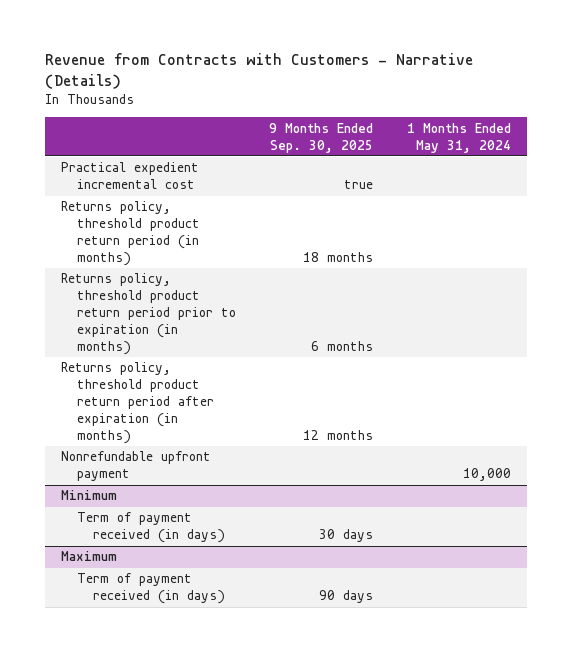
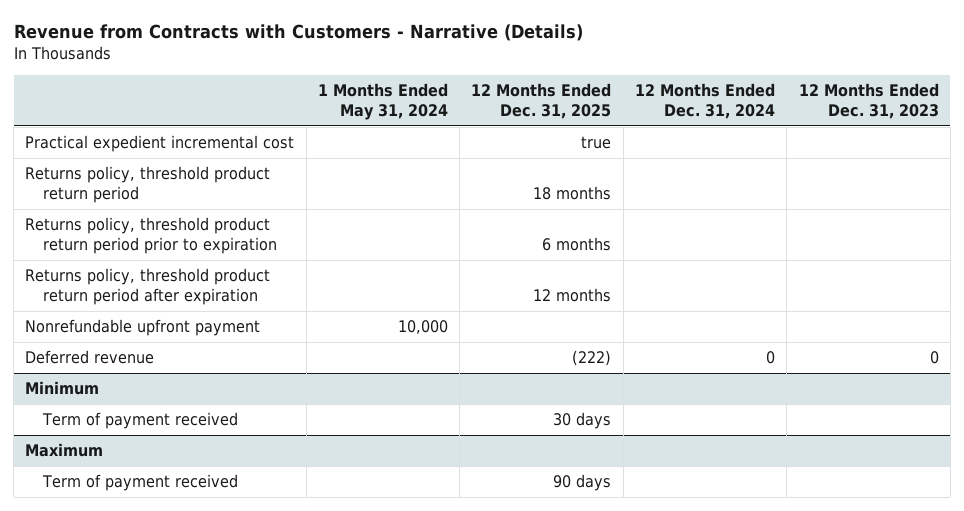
[269,122,374,153] 9 Months Ended Sep. 30, 2025 -> none
none -> [471,83,612,120] 12 Months Ended Dec. 31, 2025
none -> [635,83,776,120] 12 Months Ended Dec. 31, 2024
none -> [798,83,939,120] 12 Months Ended Dec. 31, 2023
[61,201,201,266] Returns policy, threshold product return period (in months) -> [25,166,271,204] Returns policy, threshold product return period
[61,273,237,355] Returns policy, threshold product return period prior to expiration (in months) -> [25,217,278,255] Returns policy, threshold product return period prior to expiration
[61,362,215,444] Returns policy, threshold product return period after expiration (in months) -> [25,268,271,306] Returns policy, threshold product return period after expiration
none -> [25,350,155,365] Deferred revenue
[77,512,225,544] Term of payment received (in days) -> [42,412,239,430] Term of payment received
[77,573,225,605] Term of payment received (in days) -> [42,474,239,492] Term of payment received

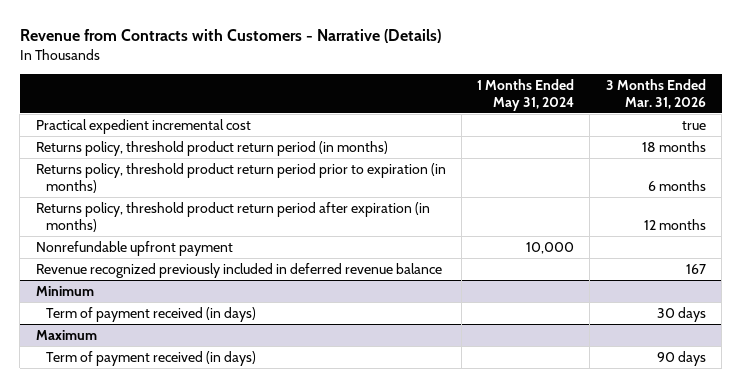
[471,83,612,120] 12 Months Ended Dec. 31, 2025 -> none
[635,83,776,120] 12 Months Ended Dec. 31, 2024 -> none
[798,83,939,120] 12 Months Ended Dec. 31, 2023 -> none
none -> [605,78,706,109] 3 Months Ended Mar. 31, 2026
[25,166,271,204] Returns policy, threshold product return period -> [35,140,388,156] Returns policy, threshold product return period (in months)
[25,217,278,255] Returns policy, threshold product return period prior to expiration -> [35,162,446,193] Returns policy, threshold product return period prior to expiration (in months)
[25,268,271,306] Returns policy, threshold product return period after expiration -> [35,201,430,232] Returns policy, threshold product return period after expiration (in months)
[25,350,155,365] Deferred revenue -> none
none -> [35,262,442,278] Revenue recognized previously included in deferred revenue balance
[42,412,239,430] Term of payment received -> [45,306,256,322] Term of payment received (in days)
[42,474,239,492] Term of payment received -> [45,350,256,366] Term of payment received (in days)

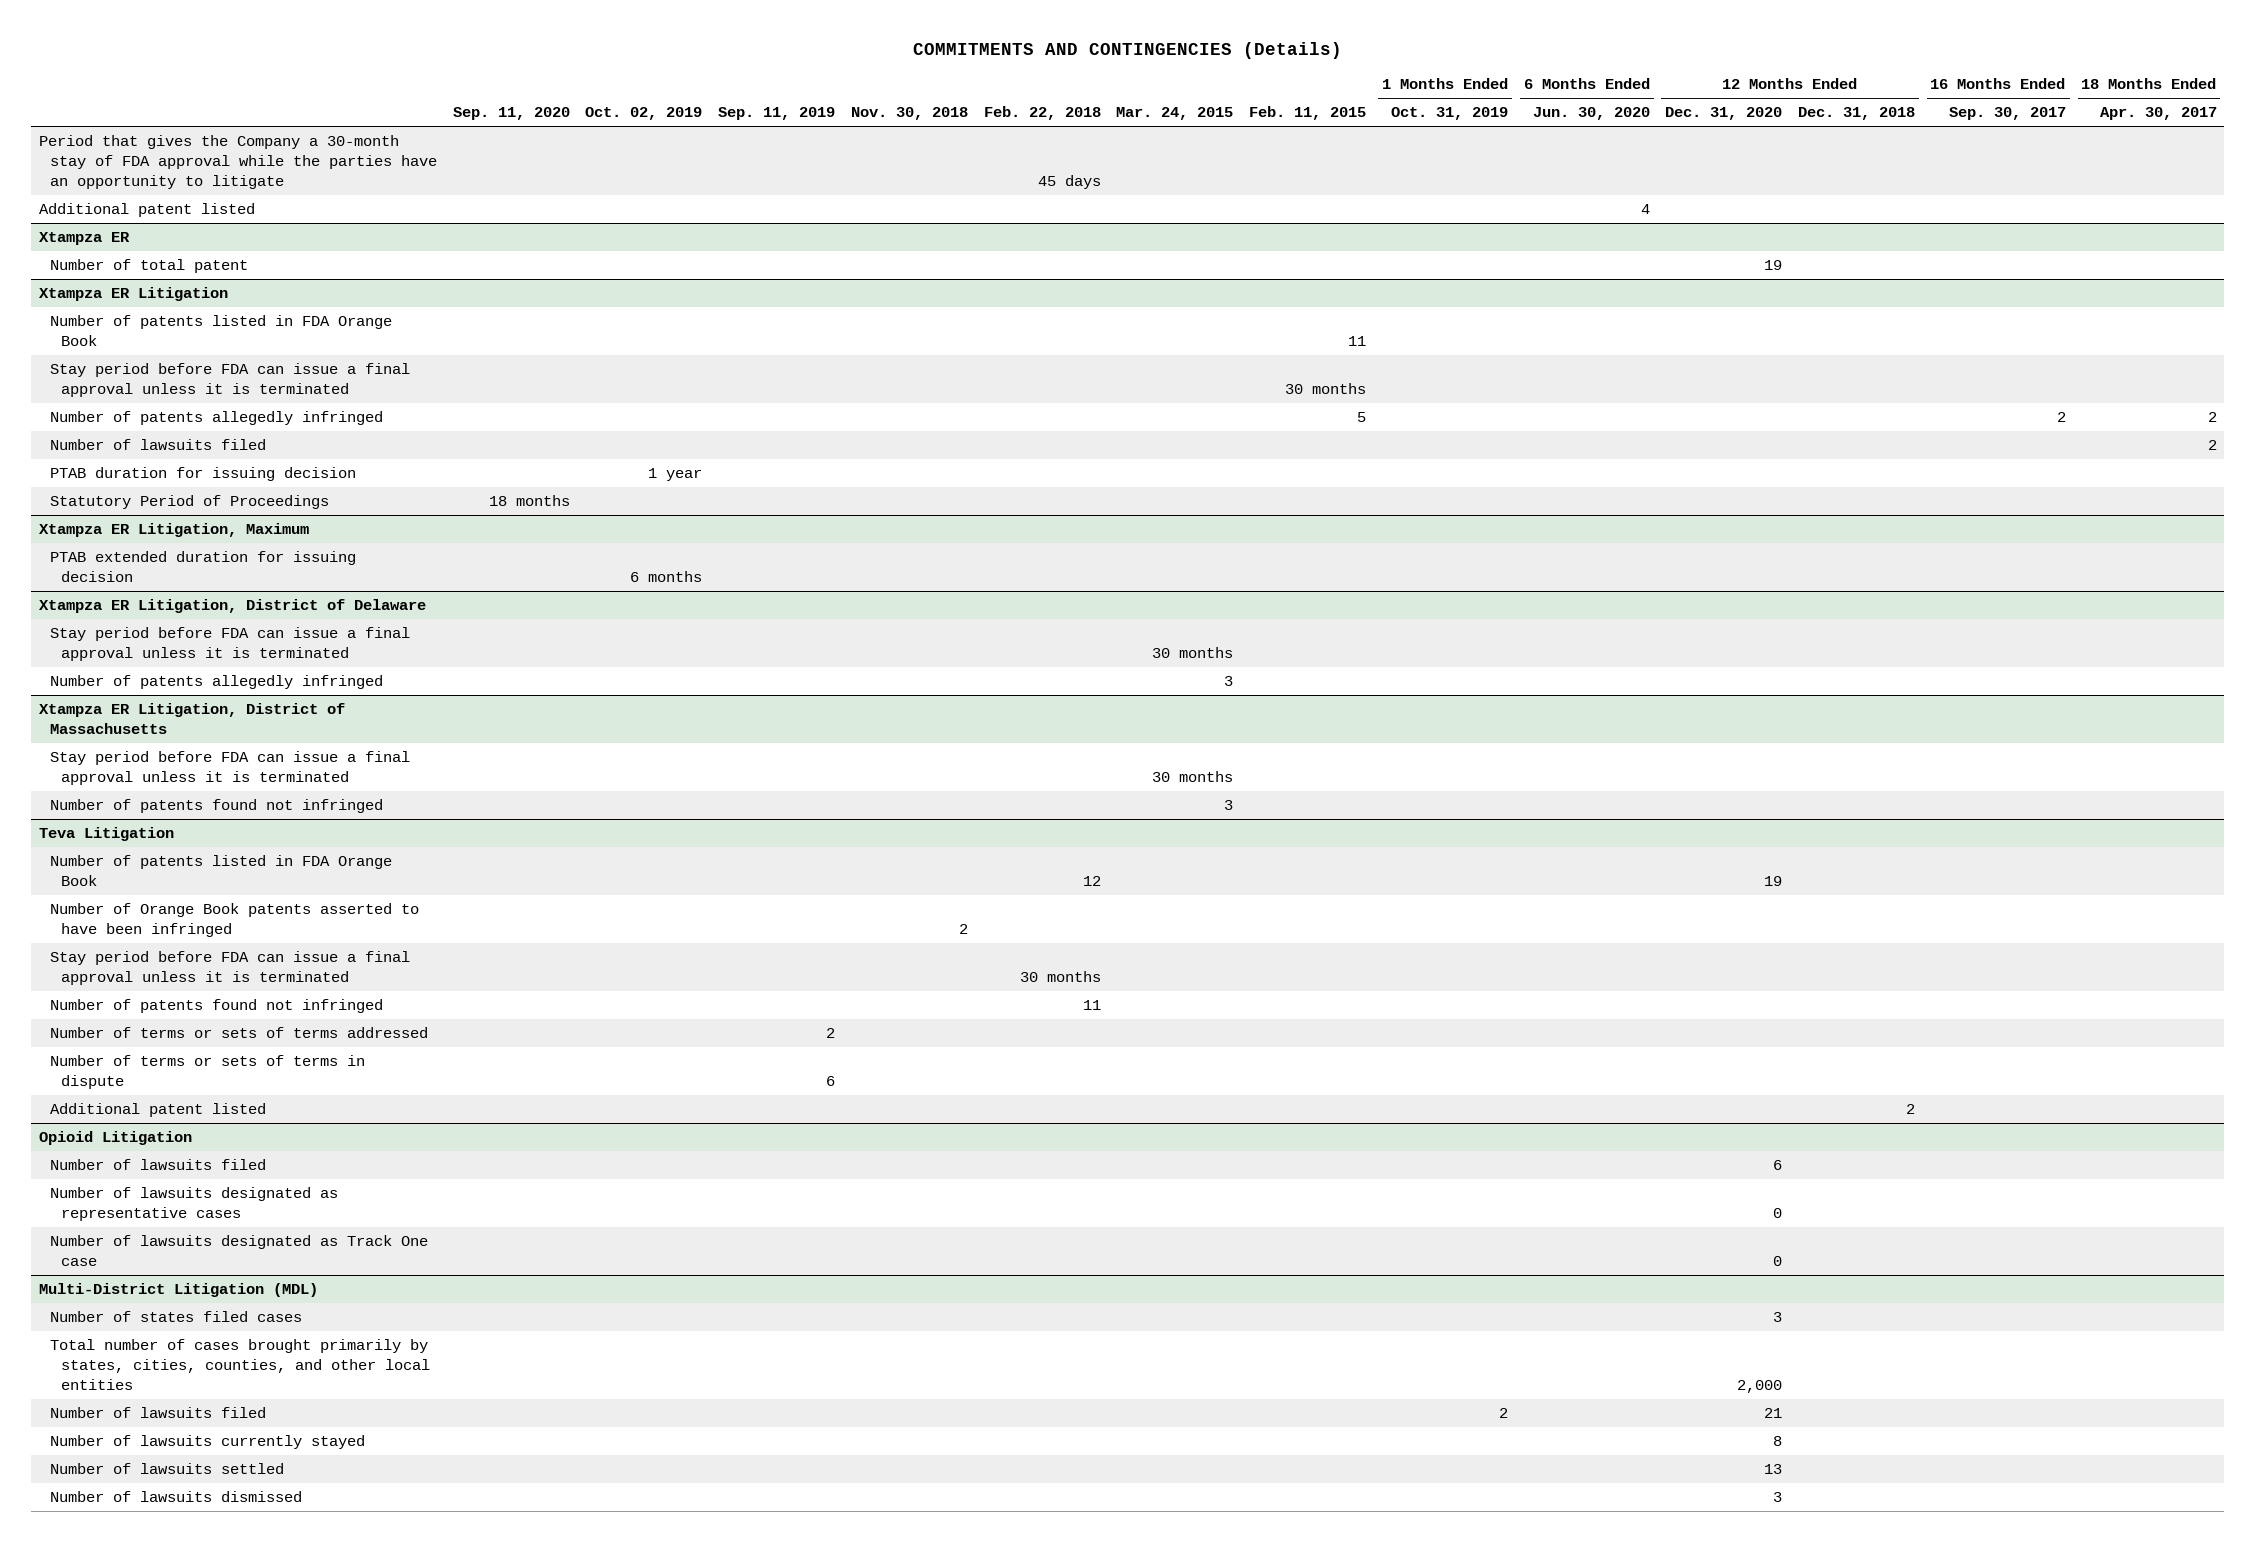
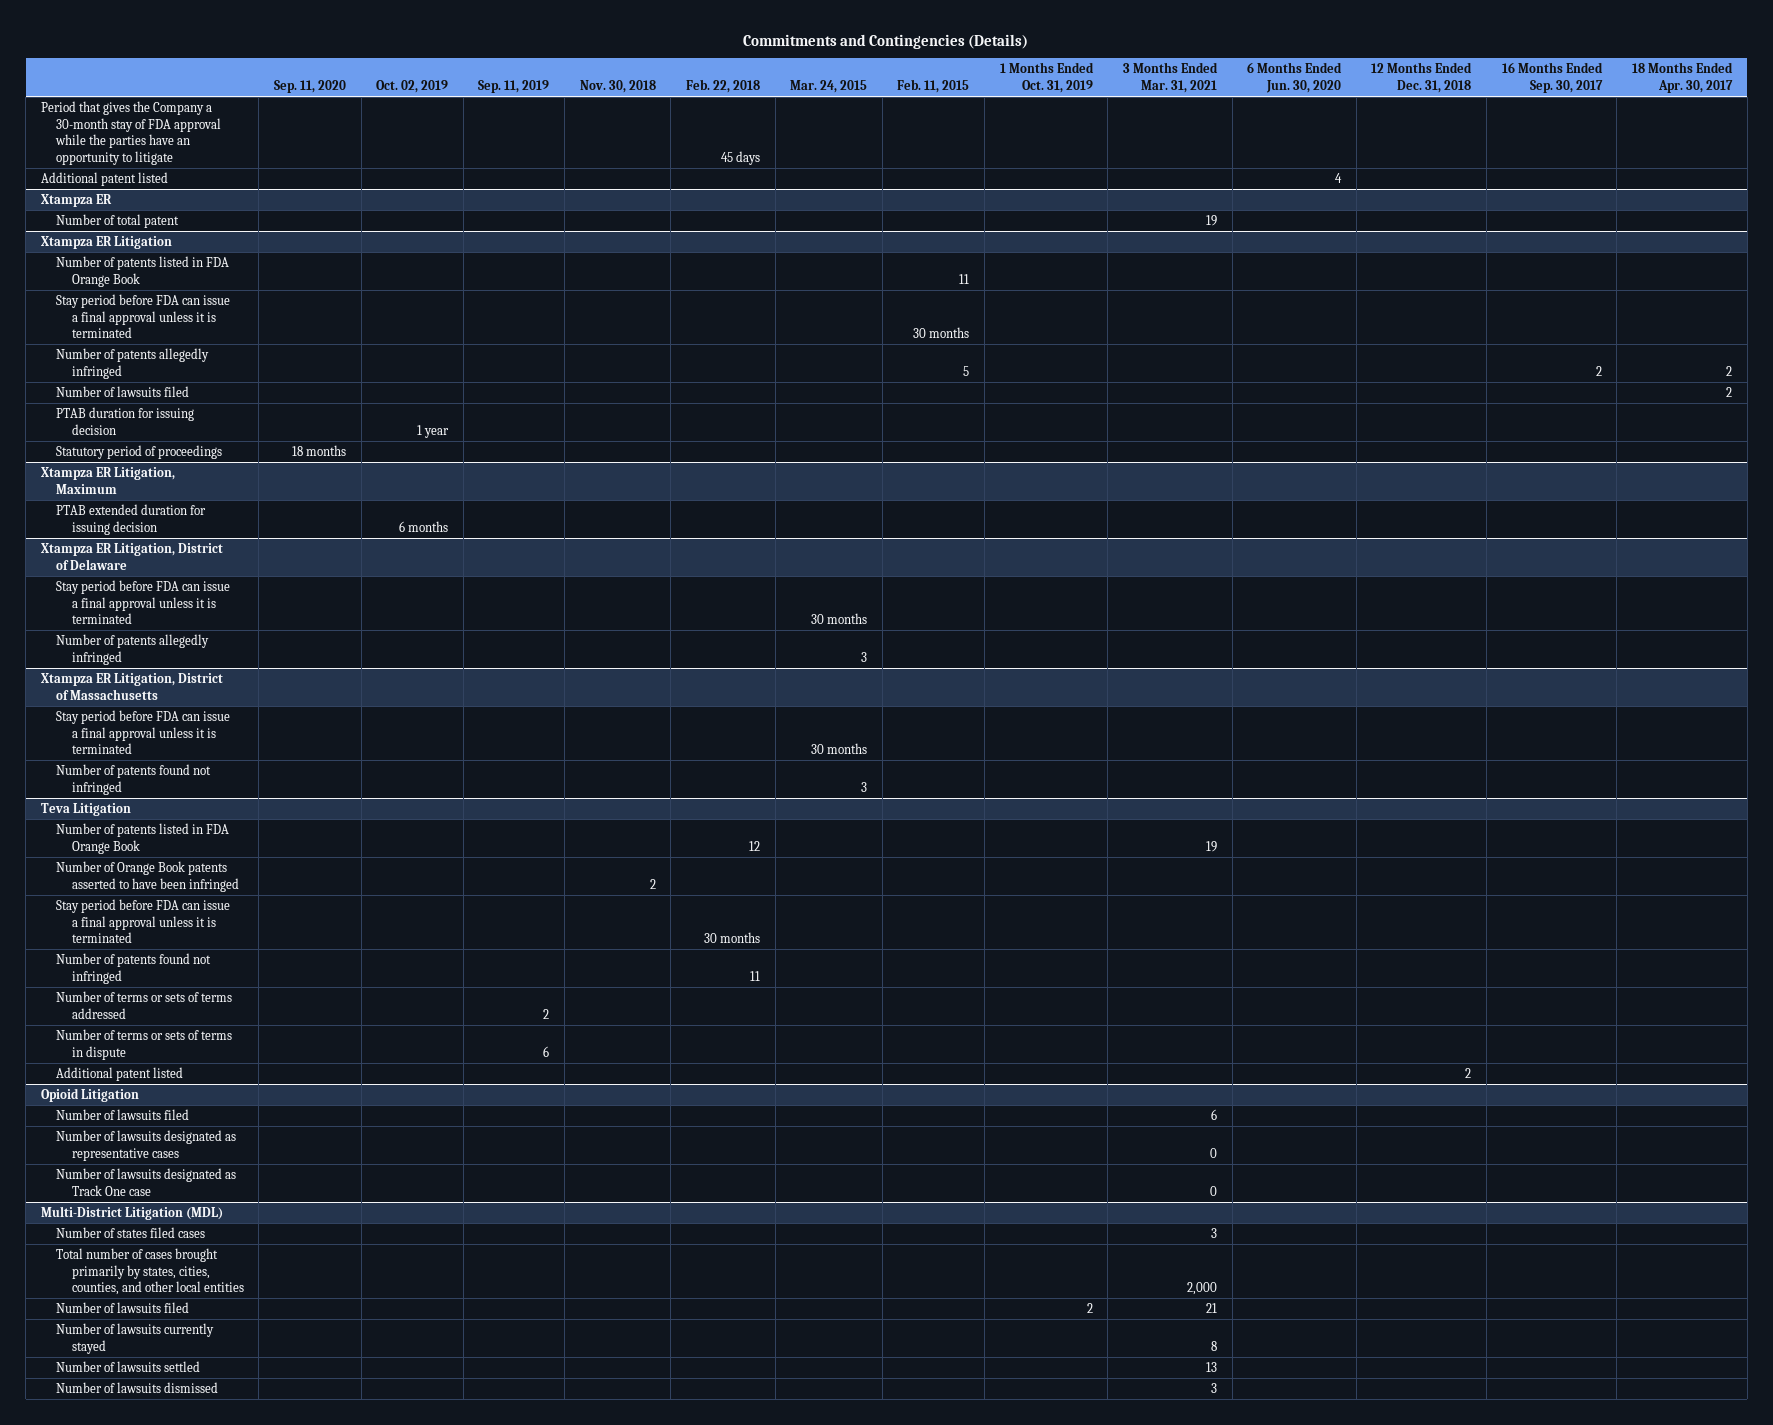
[912,41,1342,59] COMMITMENTS AND CONTINGENCIES (Details) -> [743,33,1029,49] Commitments and Contingencies (Details)
[1665,107,1783,121] Dec. 31, 2020 -> none
none -> [1122,62,1218,93] 3 Months Ended Mar. 31, 2021
[49,495,329,510] Statutory Period of Proceedings -> [56,445,223,460] Statutory period of proceedings

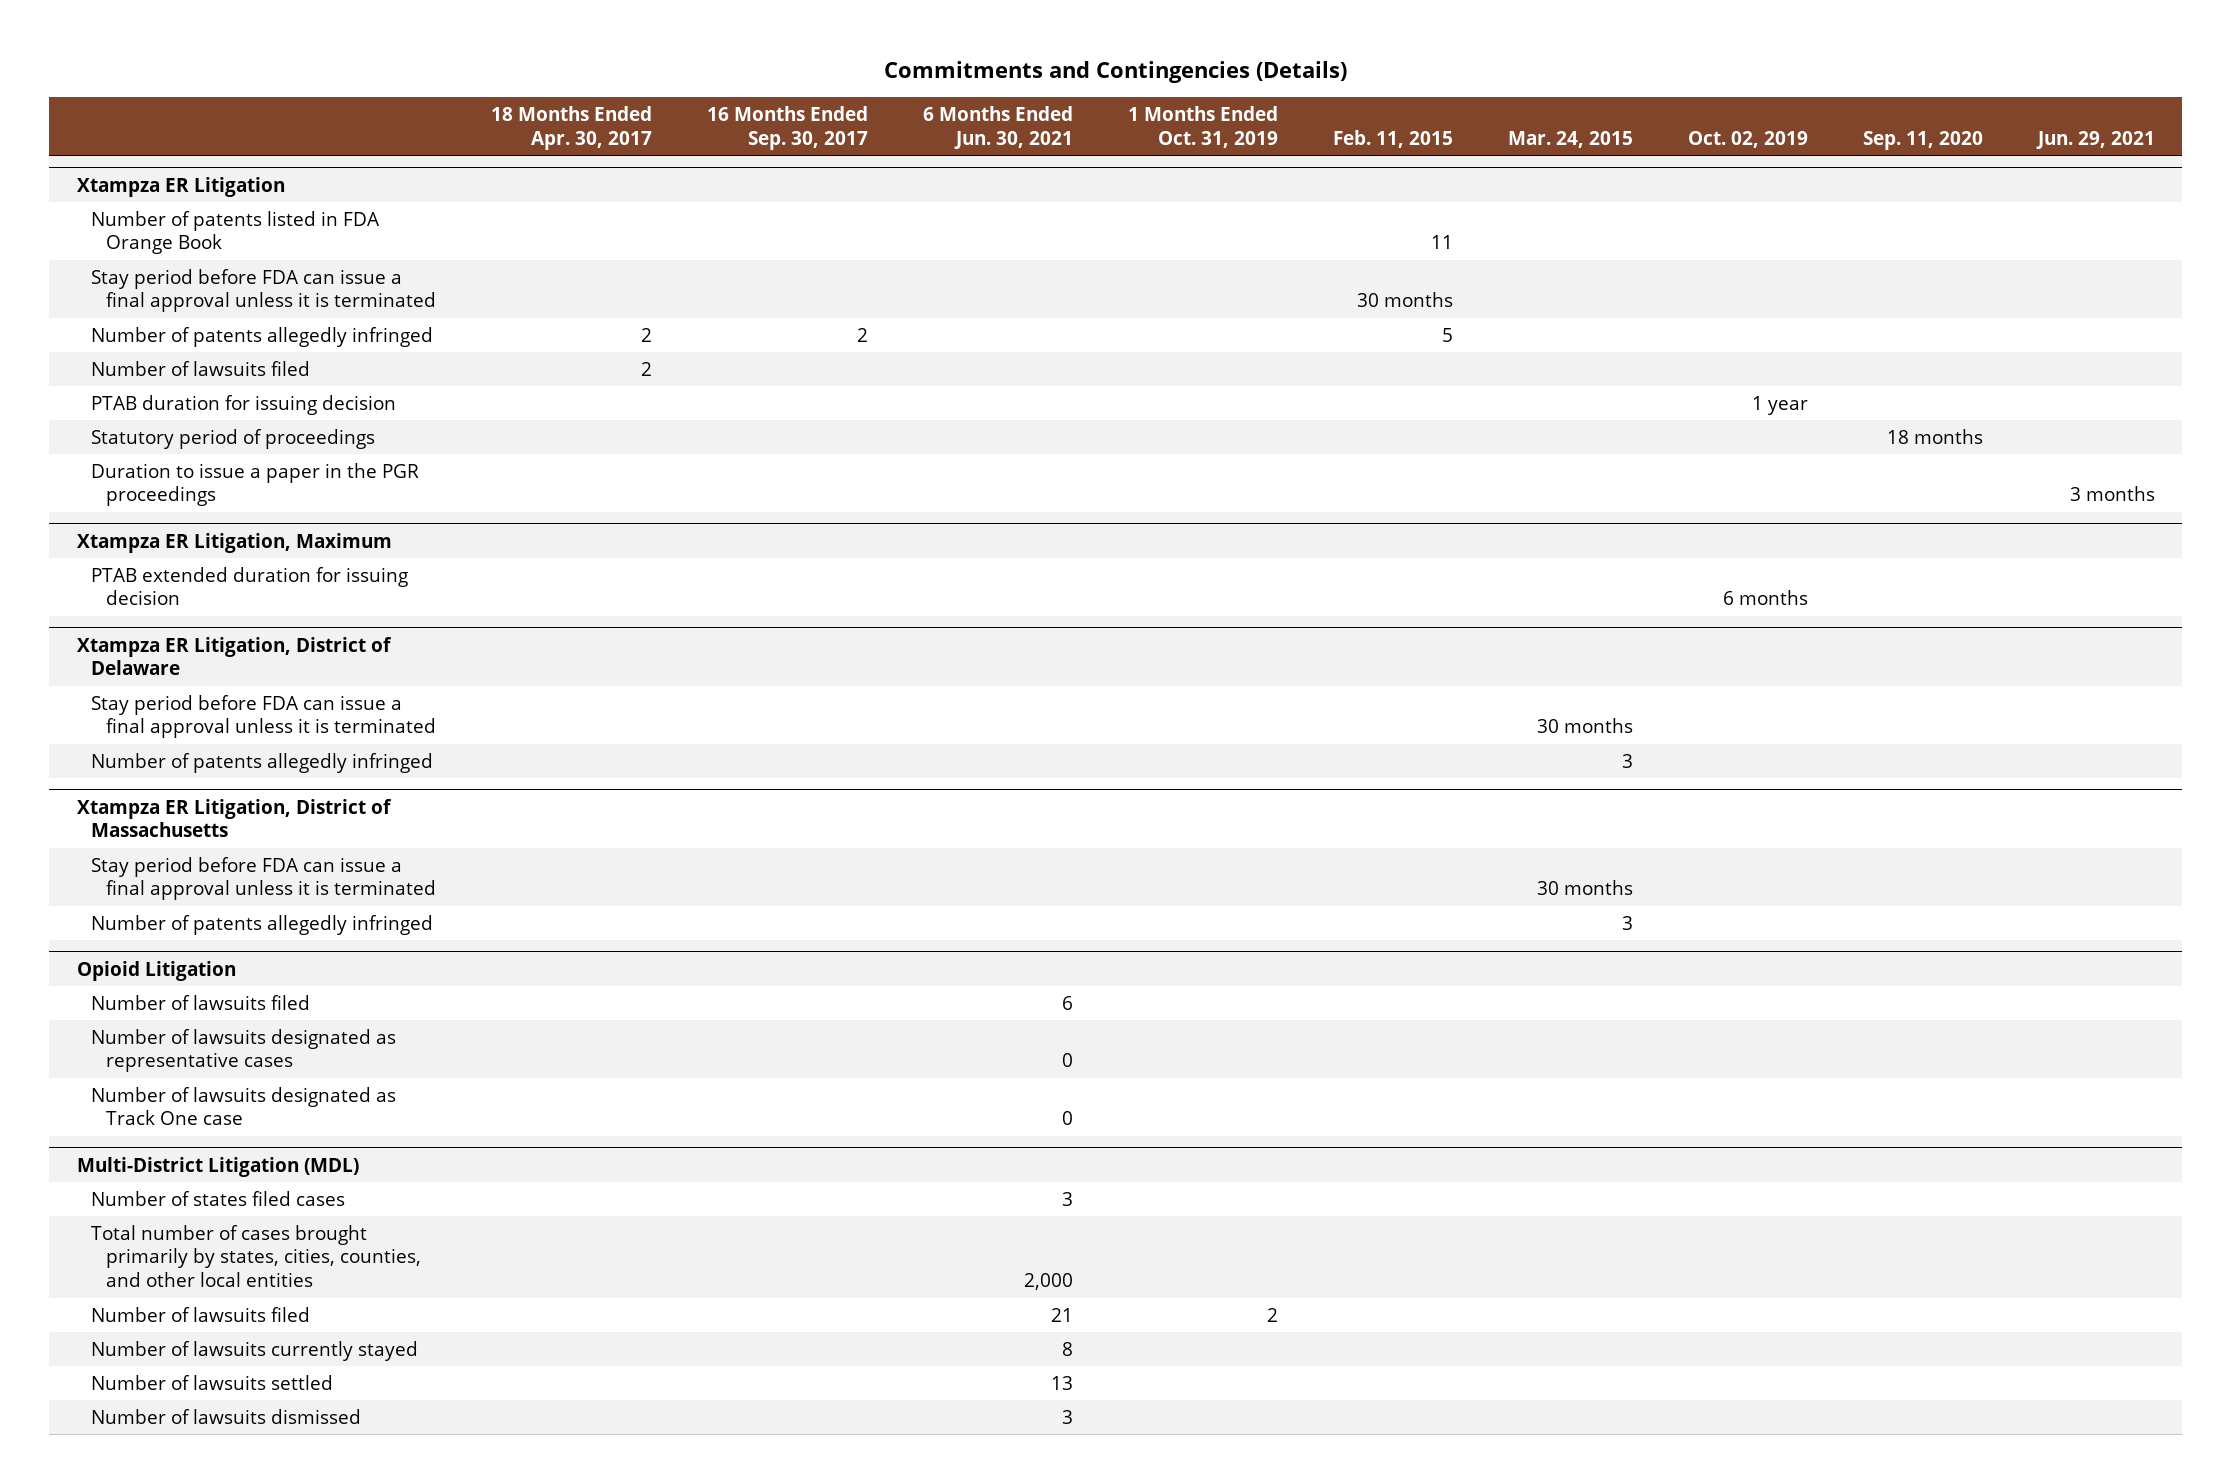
[478,79,550,93] Sep. 11, 2019 -> none
[579,79,656,93] Nov. 30, 2018 -> none
[685,78,760,93] Feb. 22, 2018 -> none
[1122,62,1218,93] 3 Months Ended Mar. 31, 2021 -> none
[1247,62,1343,93] 6 Months Ended Jun. 30, 2020 -> none
[1371,62,1473,93] 12 Months Ended Dec. 31, 2018 -> none
none -> [922,106,1073,149] 6 Months Ended Jun. 30, 2021
none -> [2035,130,2155,149] Jun. 29, 2021
[40,101,222,165] Period that gives the Company a 30-month stay of FDA approval while the parties have an opportunity to litigate -> none
[40,172,168,187] Additional patent listed -> none
[40,194,112,208] Xtampza ER -> none
[56,214,180,229] Number of total patent -> none
none -> [91,462,420,507] Duration to issue a paper in the PGR proceedings
[40,803,131,817] Teva Litigation -> none
[56,823,230,854] Number of patents listed in FDA Orange Book -> none
[56,861,239,892] Number of Orange Book patents asserted to have been infringed -> none
[56,899,231,944] Stay period before FDA can issue a final approval unless it is terminated -> none
[56,953,212,984] Number of patents found not infringed -> none
[56,991,233,1019] Number of terms or sets of terms addressed -> none
[56,1029,233,1060] Number of terms or sets of terms in dispute -> none
[56,1067,184,1082] Additional patent listed -> none
[56,764,212,795] Number of patents found not infringed -> [91,914,434,935] Number of patents allegedly infringed

